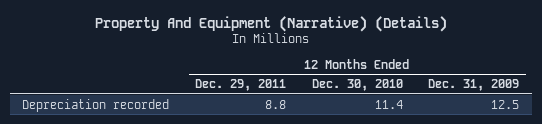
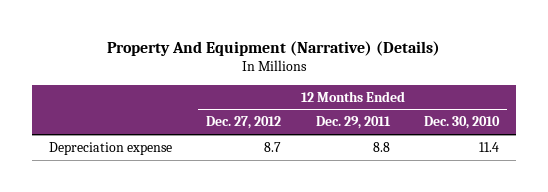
[428,78,520,91] Dec. 31, 2009 -> none
none -> [206,116,282,130] Dec. 27, 2012
[22,98,170,112] Depreciation recorded -> [48,141,172,155] Depreciation expense

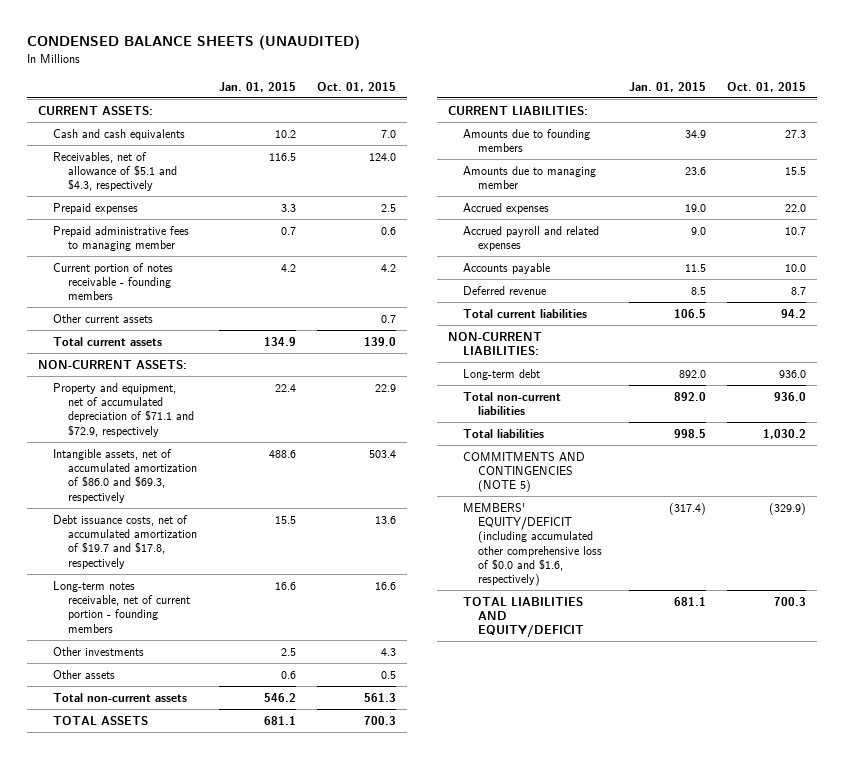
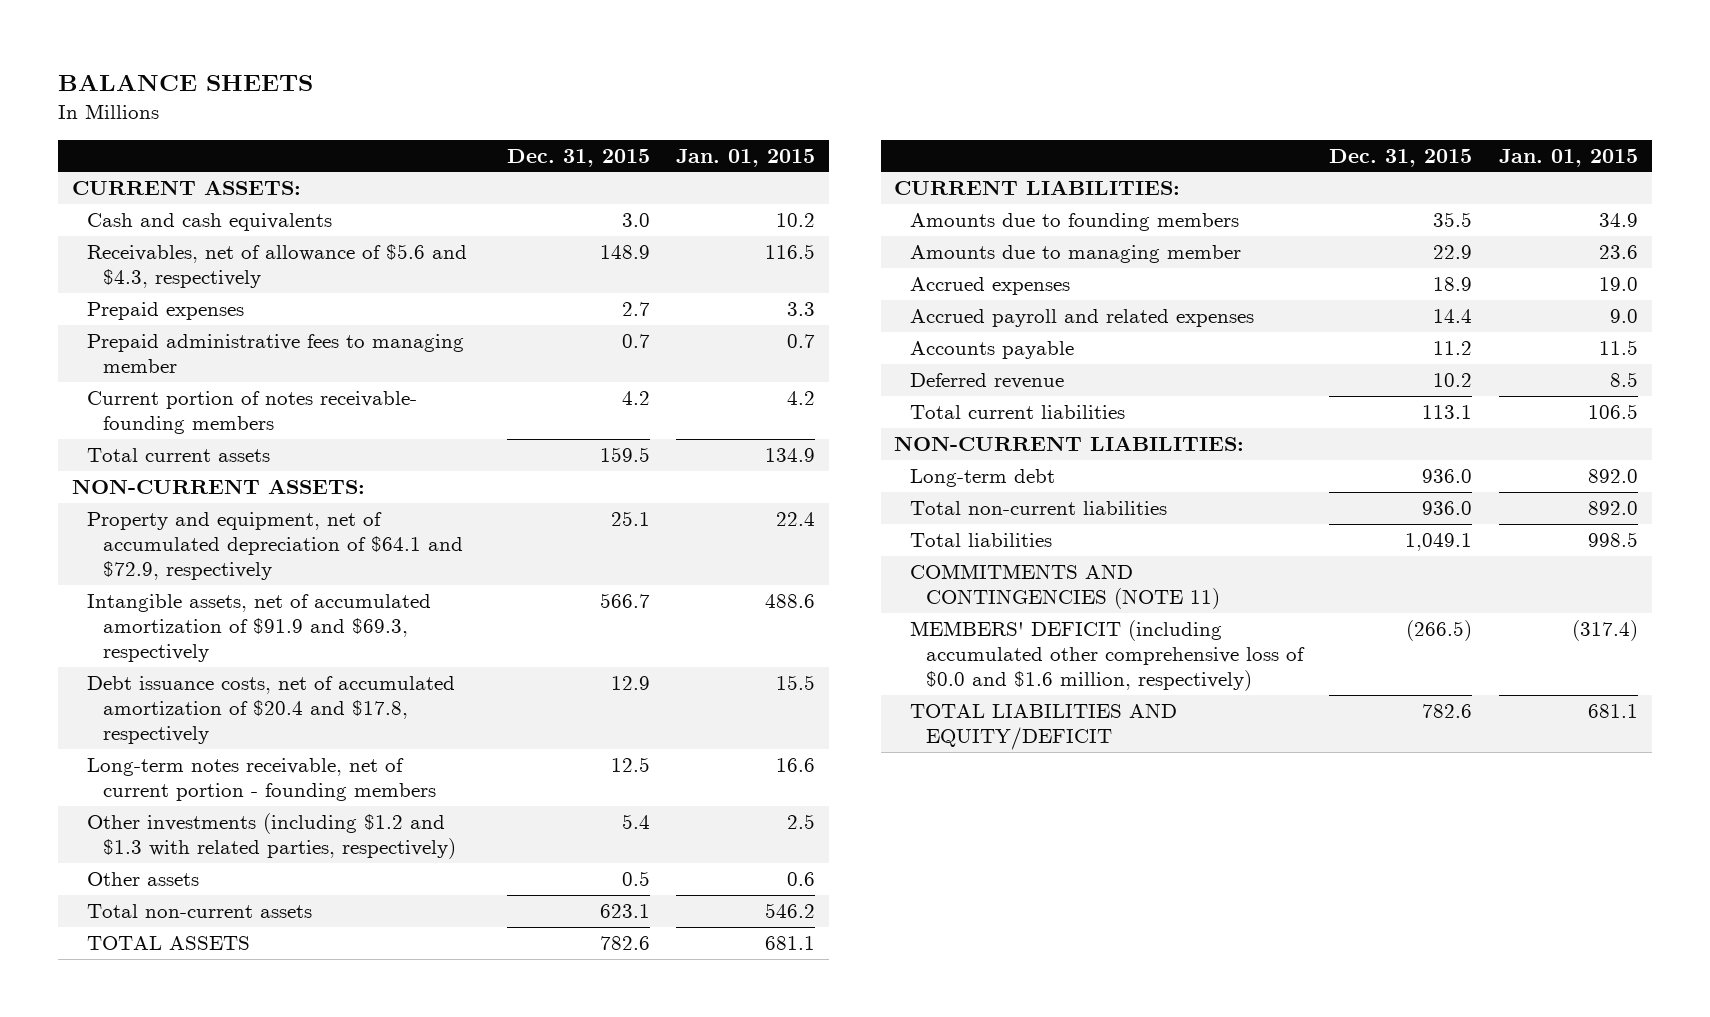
[27,35,361,51] CONDENSED BALANCE SHEETS (UNAUDITED) -> [58,73,314,91] BALANCE SHEETS
[316,81,396,92] Oct. 01, 2015 -> none
none -> [506,148,650,167] Dec. 31, 2015
[53,151,178,192] Receivables, net of allowance of $5.1 and $4.3, respectively -> [87,244,468,289] Receivables, net of allowance of $5.6 and $4.3, respectively
[53,313,154,323] Other current assets -> none
[53,262,174,301] Current portion of notes receivable - founding members -> [87,391,418,435] Current portion of notes receivable- founding members
[53,382,195,437] Property and equipment, net of accumulated depreciation of $71.1 and $72.9, respectively -> [87,512,463,580] Property and equipment, net of accumulated depreciation of $64.1 and $72.9, respectively
[53,448,198,503] Intangible assets, net of accumulated amortization of $86.0 and $69.3, respectively -> [87,594,432,662] Intangible assets, net of accumulated amortization of $91.9 and $69.3, respectively
[53,514,198,569] Debt issuance costs, net of accumulated amortization of $19.7 and $17.8, respectively -> [87,676,456,744] Debt issuance costs, net of accumulated amortization of $20.4 and $17.8, respectively
[53,646,145,656] Other investments -> [87,813,456,860] Other investments (including $1.2 and $1.3 with related parties, respectively)
[463,451,586,493] COMMITMENTS AND CONTINGENCIES (NOTE 5) -> [910,564,1220,610] COMMITMENTS AND CONTINGENCIES (NOTE 11)
[463,502,603,587] MEMBERS' EQUITY/DEFICIT (including accumulated other comprehensive loss of $0.0 and $1.6, respectively) -> [910,620,1305,691] MEMBERS' DEFICIT (including accumulated other comprehensive loss of $0.0 and $1.6 million, respectively)

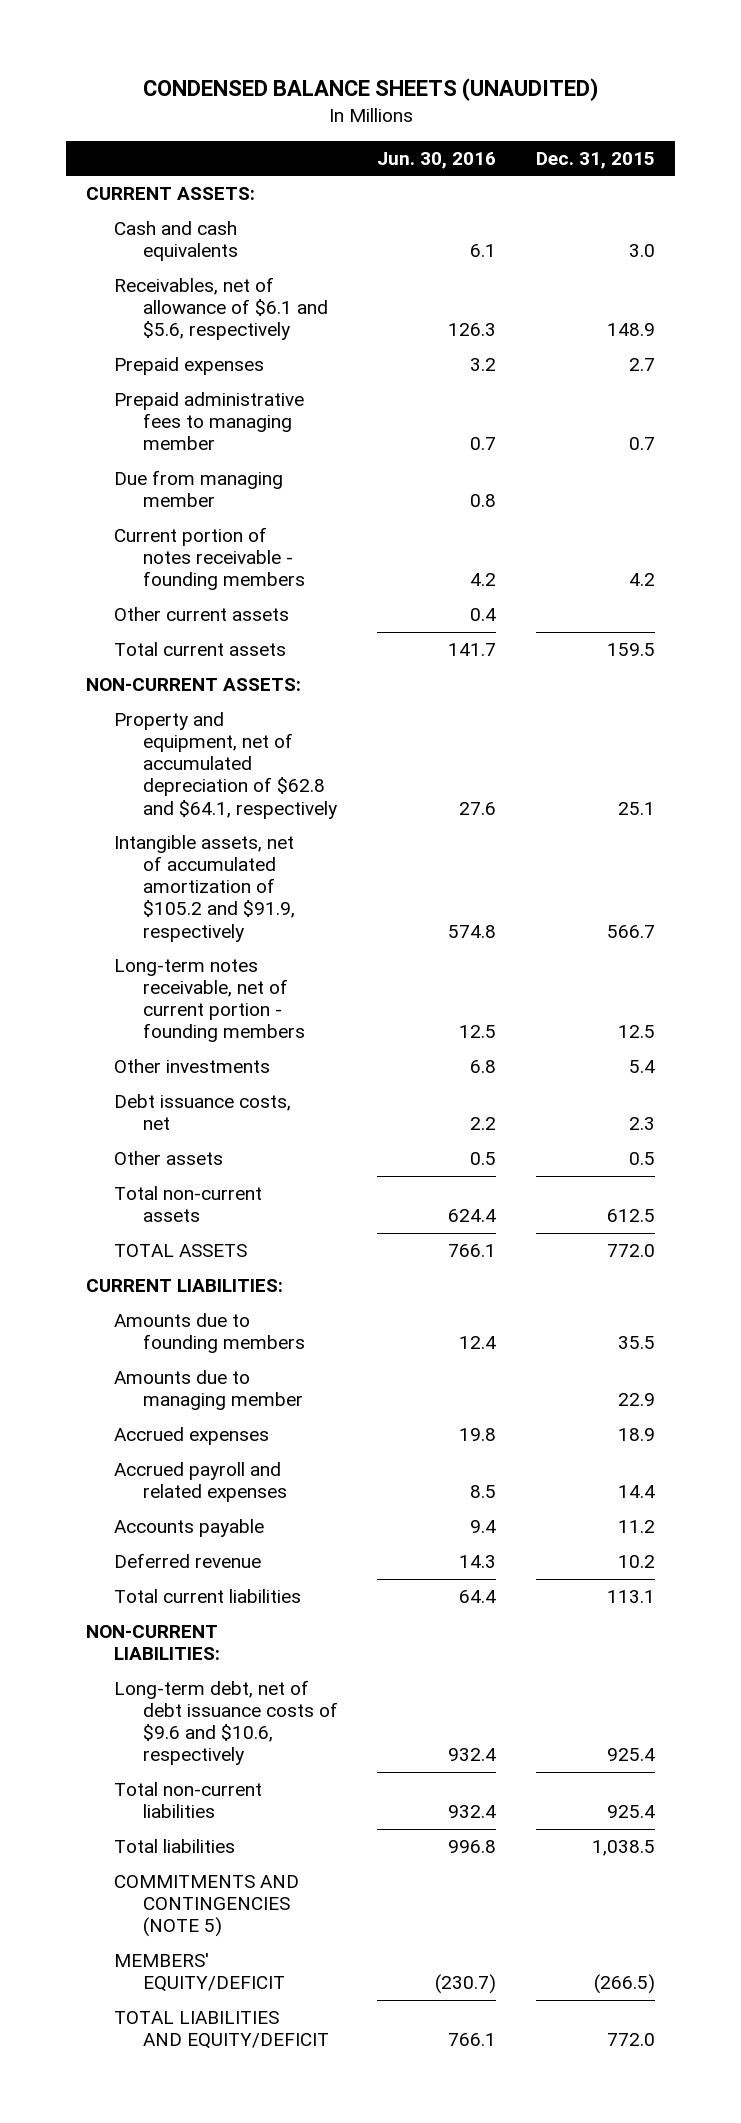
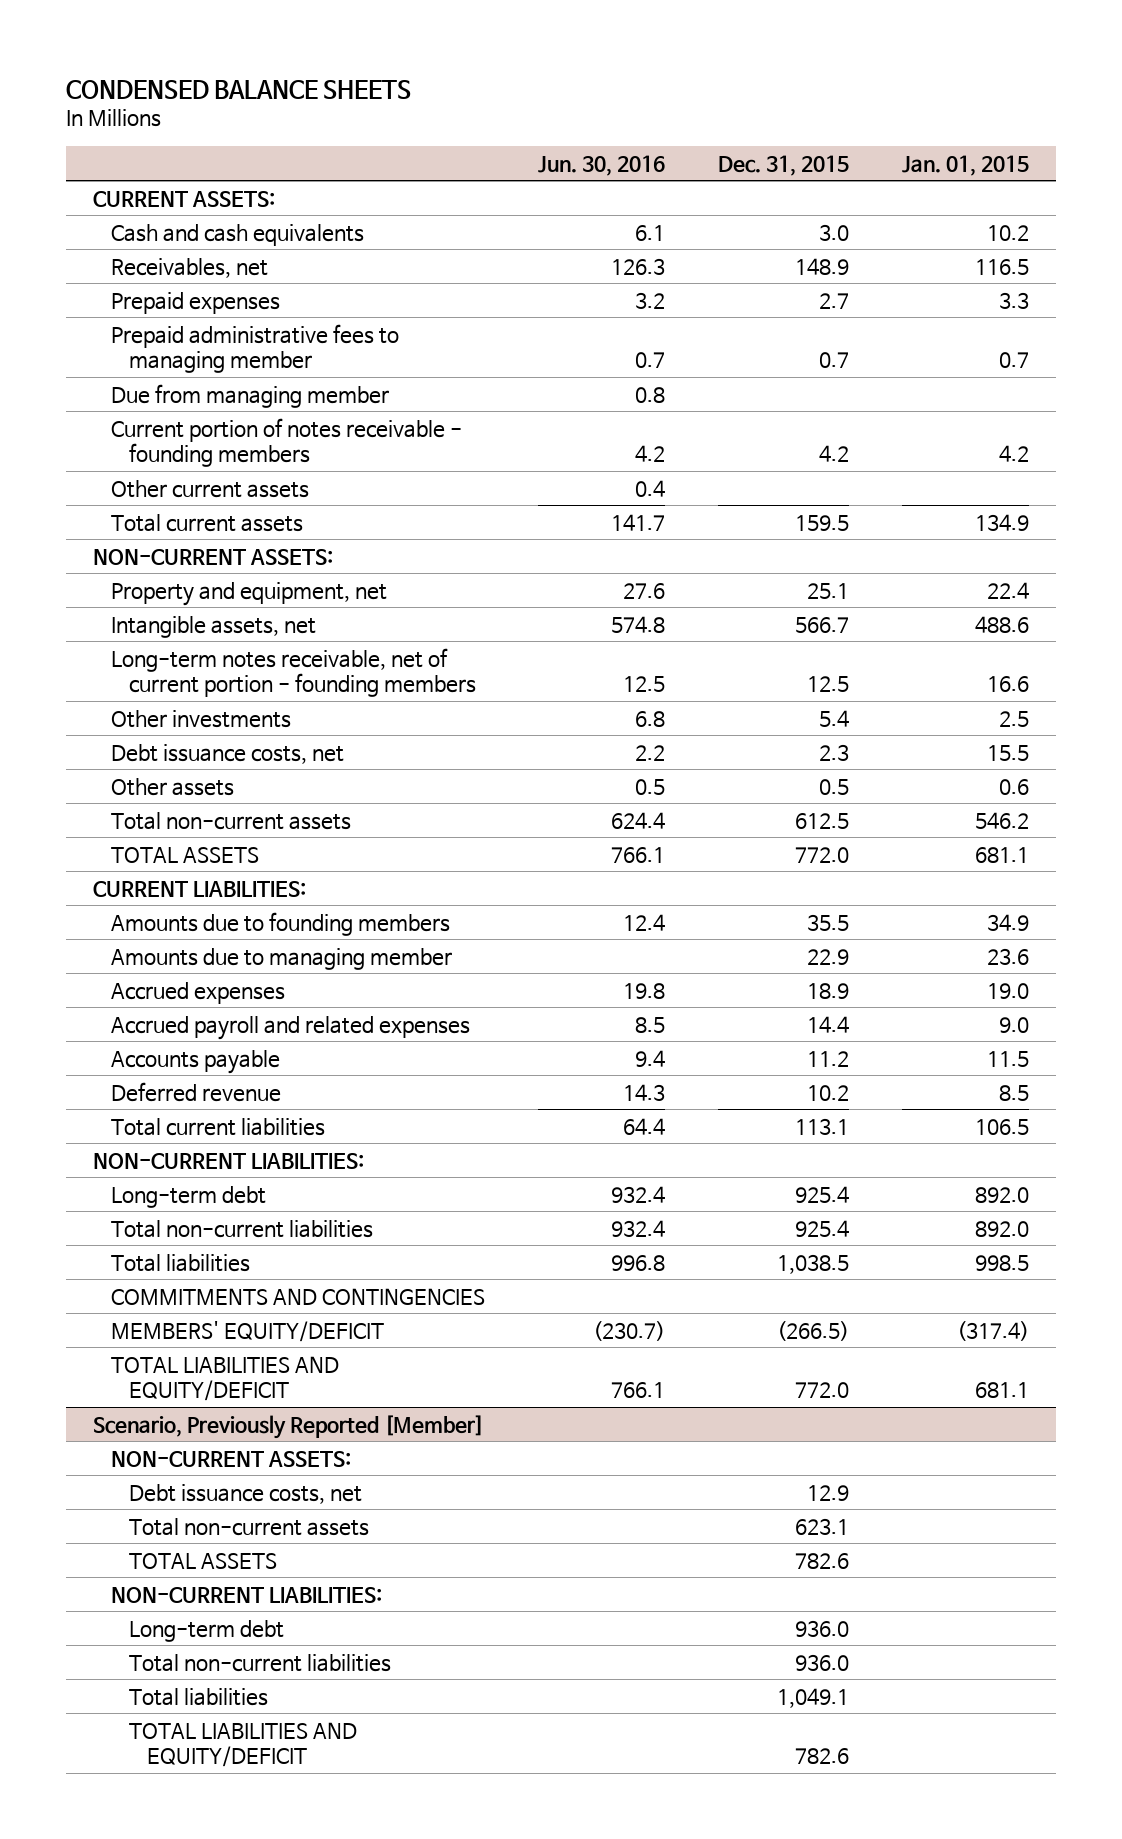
[142,77,598,101] CONDENSED BALANCE SHEETS (UNAUDITED) -> [65,79,411,99] CONDENSED BALANCE SHEETS
none -> [902,154,1030,176] Jan. 01, 2015
[114,277,328,341] Receivables, net of allowance of $6.1 and $5.6, respectively -> [110,257,268,278] Receivables, net
[114,712,337,819] Property and equipment, net of accumulated depreciation of $62.8 and $64.1, respectively -> [110,581,387,606] Property and equipment, net
[114,835,295,942] Intangible assets, net of accumulated amortization of $105.2 and $91.9, respectively -> [110,615,316,638] Intangible assets, net
[114,1680,338,1766] Long-term debt, net of debt issuance costs of $9.6 and $10.6, respectively -> [110,1185,266,1208] Long-term debt
[114,1875,300,1938] COMMITMENTS AND CONTINGENCIES (NOTE 5) -> [110,1287,485,1305] COMMITMENTS AND CONTINGENCIES
none -> [92,1414,484,1439] Scenario, Previously Reported [Member]
none -> [110,1450,351,1467] NON-CURRENT ASSETS:
none -> [128,1483,362,1504] Debt issuance costs, net
none -> [128,1517,369,1536] Total non-current assets
none -> [128,1552,277,1569] TOTAL ASSETS
none -> [110,1586,382,1603] NON-CURRENT LIABILITIES:
none -> [128,1619,284,1642] Long-term debt
none -> [128,1653,391,1672] Total non-current liabilities
none -> [128,1687,268,1706] Total liabilities
none -> [128,1721,357,1768] TOTAL LIABILITIES AND EQUITY/DEFICIT

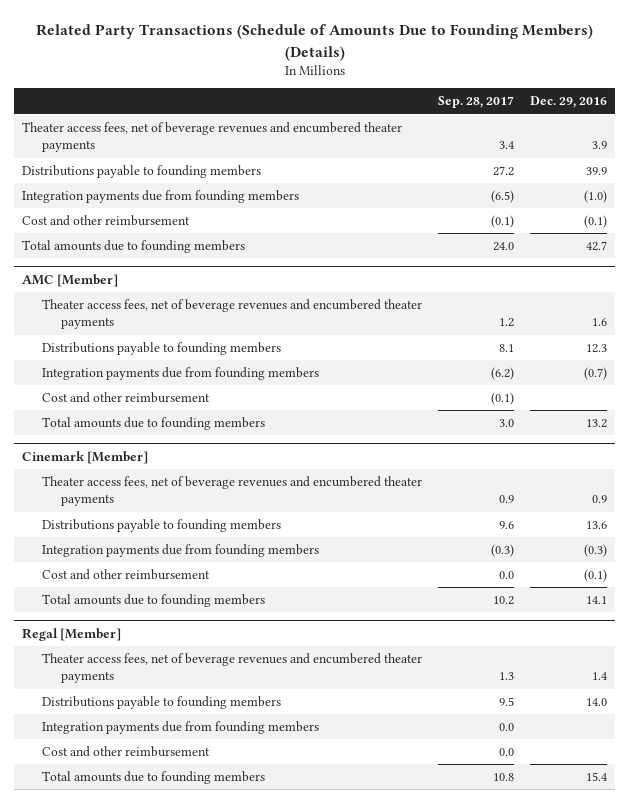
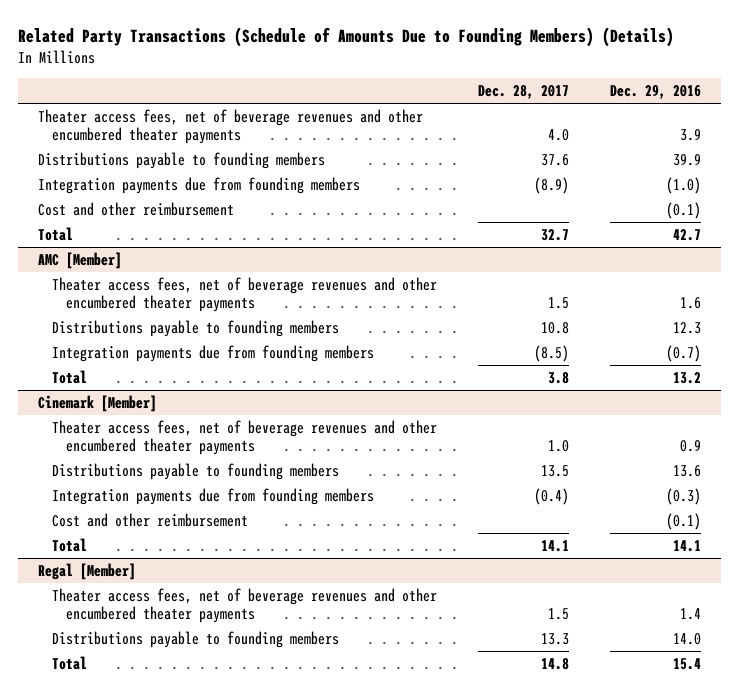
[437,96,514,109] Sep. 28, 2017 -> none
none -> [478,85,570,100] Dec. 28, 2017
[22,121,403,153] Theater access fees, net of beverage revenues and encumbered theater payments -> [38,108,424,145] Theater access fees, net of beverage revenues and other encumbered theater payments
[22,239,246,253] Total amounts due to founding members -> [38,226,74,241] Total
[41,298,422,330] Theater access fees, net of beverage revenues and encumbered theater payments -> [52,276,438,313] Theater access fees, net of beverage revenues and other encumbered theater payments
[41,391,210,403] Cost and other reimbursement -> none
[41,416,265,430] Total amounts due to founding members -> [52,369,88,384] Total
[41,475,422,507] Theater access fees, net of beverage revenues and encumbered theater payments -> [52,419,438,456] Theater access fees, net of beverage revenues and other encumbered theater payments
[41,593,265,607] Total amounts due to founding members -> [52,537,88,552] Total
[41,652,422,684] Theater access fees, net of beverage revenues and encumbered theater payments -> [52,587,438,624] Theater access fees, net of beverage revenues and other encumbered theater payments
[41,720,319,734] Integration payments due from founding members -> none
[41,745,210,757] Cost and other reimbursement -> none
[41,770,265,784] Total amounts due to founding members -> [52,655,88,670] Total

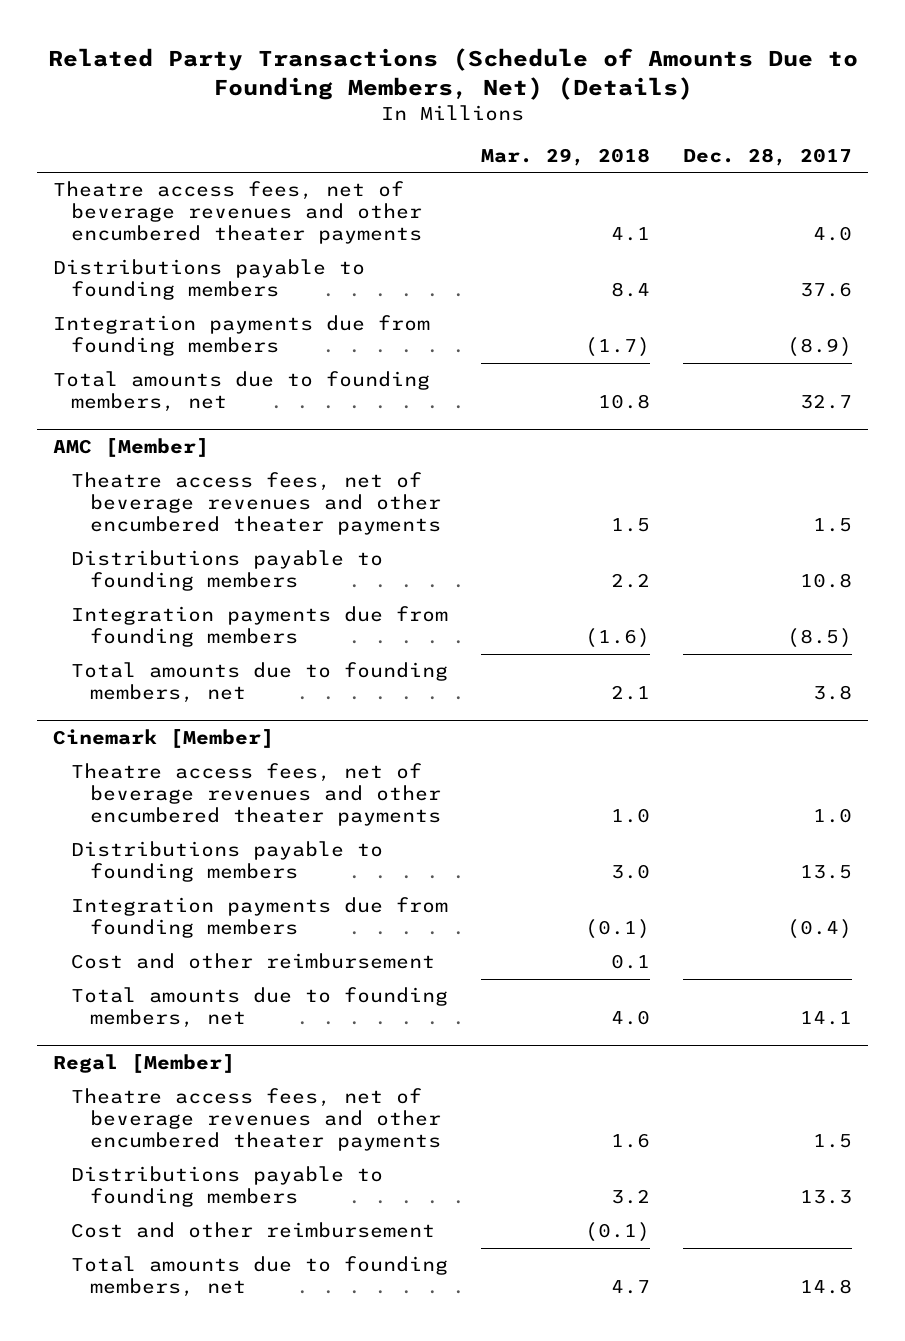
[18,27,675,48] Related Party Transactions (Schedule of Amounts Due to Founding Members) (Details) -> [47,47,858,100] Related Party Transactions (Schedule of Amounts Due to Founding Members, Net) (Details)
[609,85,701,100] Dec. 29, 2016 -> none
none -> [481,147,651,166] Mar. 29, 2018
[38,108,424,145] Theater access fees, net of beverage revenues and other encumbered theater payments -> [53,181,423,245] Theatre access fees, net of beverage revenues and other encumbered theater payments
[38,201,235,216] Cost and other reimbursement -> none
[38,226,74,241] Total -> [53,371,431,413] Total amounts due to founding members, net
[52,276,438,313] Theater access fees, net of beverage revenues and other encumbered theater payments -> [71,472,441,536] Theatre access fees, net of beverage revenues and other encumbered theater payments
[52,369,88,384] Total -> [71,662,449,704] Total amounts due to founding members, net
[52,419,438,456] Theater access fees, net of beverage revenues and other encumbered theater payments -> [71,763,441,827] Theatre access fees, net of beverage revenues and other encumbered theater payments
[52,537,88,552] Total -> [71,987,449,1029] Total amounts due to founding members, net
[52,587,438,624] Theater access fees, net of beverage revenues and other encumbered theater payments -> [71,1088,441,1152] Theatre access fees, net of beverage revenues and other encumbered theater payments
none -> [71,1222,436,1239] Cost and other reimbursement
[52,655,88,670] Total -> [71,1256,449,1298] Total amounts due to founding members, net

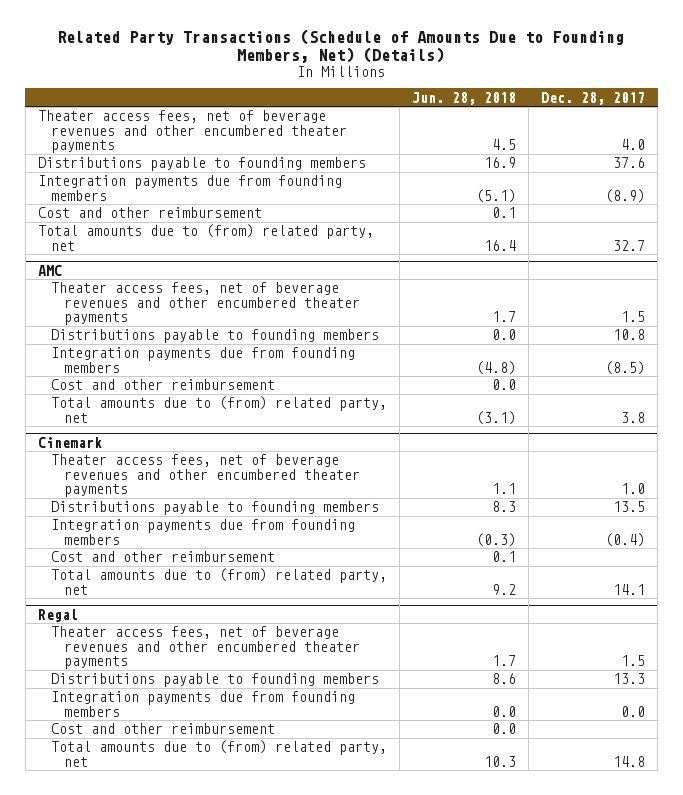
[481,147,651,166] Mar. 29, 2018 -> none
none -> [412,91,517,105] Jun. 28, 2018
[53,181,423,245] Theatre access fees, net of beverage revenues and other encumbered theater payments -> [37,110,348,154] Theater access fees, net of beverage revenues and other encumbered theater payments
none -> [37,207,262,219] Cost and other reimbursement
[53,371,431,413] Total amounts due to founding members, net -> [37,224,374,251] Total amounts due to (from) related party, net
[53,438,210,458] AMC [Member] -> [37,264,62,276] AMC
[71,472,441,536] Theatre access fees, net of beverage revenues and other encumbered theater payments -> [51,282,361,326] Theater access fees, net of beverage revenues and other encumbered theater payments
none -> [51,379,276,391] Cost and other reimbursement
[71,662,449,704] Total amounts due to founding members, net -> [51,396,388,423] Total amounts due to (from) related party, net
[53,729,275,749] Cinemark [Member] -> [37,436,102,448] Cinemark
[71,763,441,827] Theatre access fees, net of beverage revenues and other encumbered theater payments -> [51,454,361,498] Theater access fees, net of beverage revenues and other encumbered theater payments
[71,987,449,1029] Total amounts due to founding members, net -> [51,568,388,595] Total amounts due to (from) related party, net
[53,1054,236,1074] Regal [Member] -> [37,608,78,622] Regal
[71,1088,441,1152] Theatre access fees, net of beverage revenues and other encumbered theater payments -> [51,626,361,670] Theater access fees, net of beverage revenues and other encumbered theater payments
none -> [51,691,356,717] Integration payments due from founding members
[71,1256,449,1298] Total amounts due to founding members, net -> [51,740,388,767] Total amounts due to (from) related party, net

